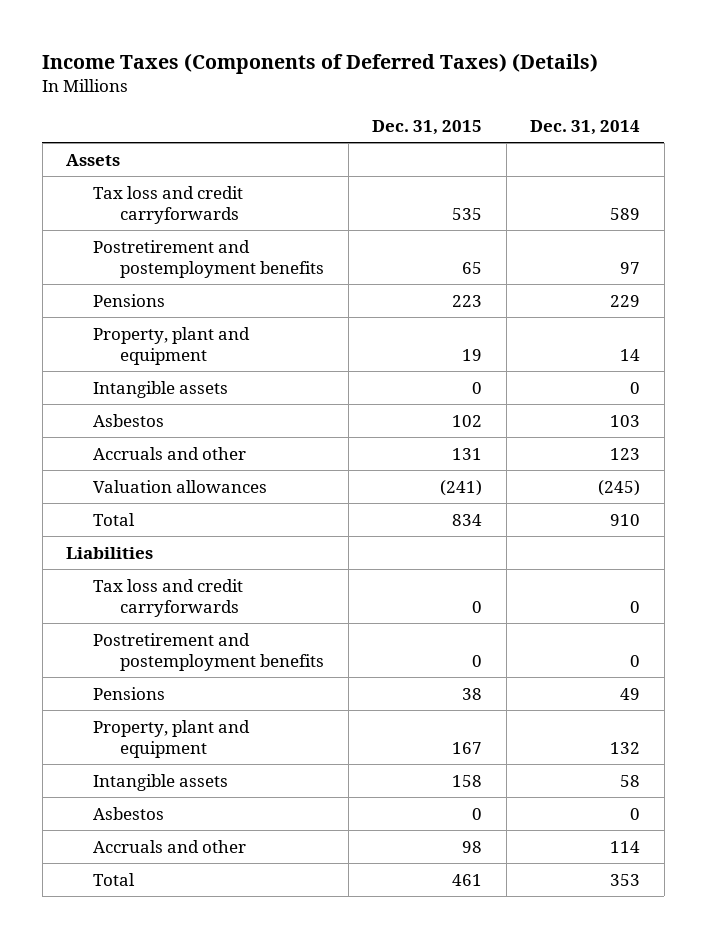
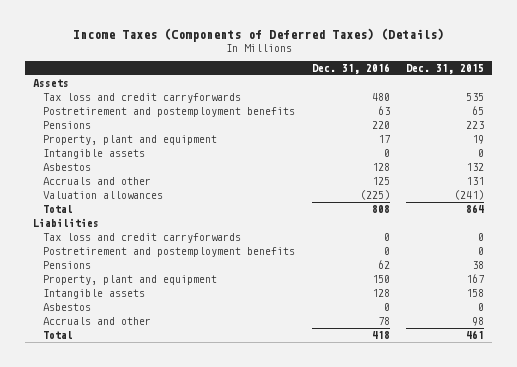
[530,119,641,135] Dec. 31, 2014 -> none
none -> [311,63,390,75] Dec. 31, 2016
[452,414,483,427] 102 -> [465,163,484,172] 132
[452,513,483,526] 834 -> [465,204,484,214] 864

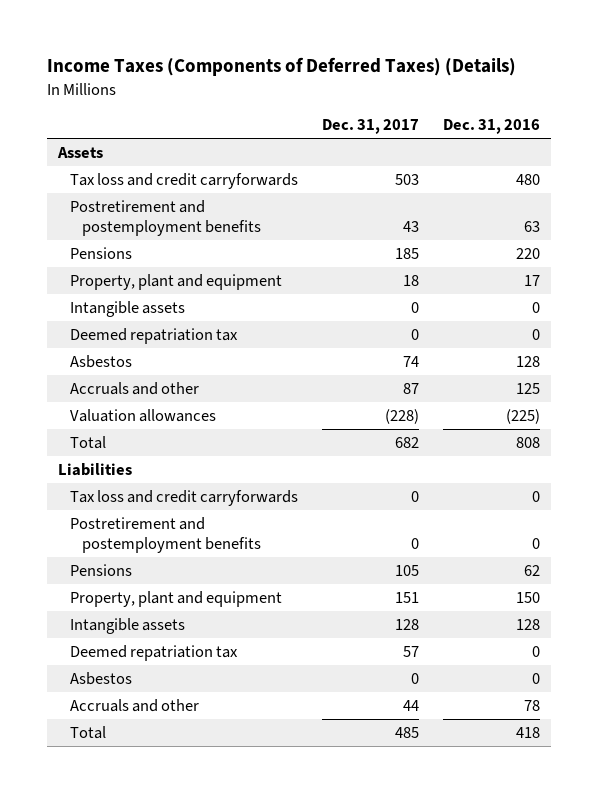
[405,64,484,75] Dec. 31, 2015 -> none
none -> [322,119,420,135] Dec. 31, 2017
none -> [70,328,239,345] Deemed repatriation tax
none -> [70,645,239,662] Deemed repatriation tax

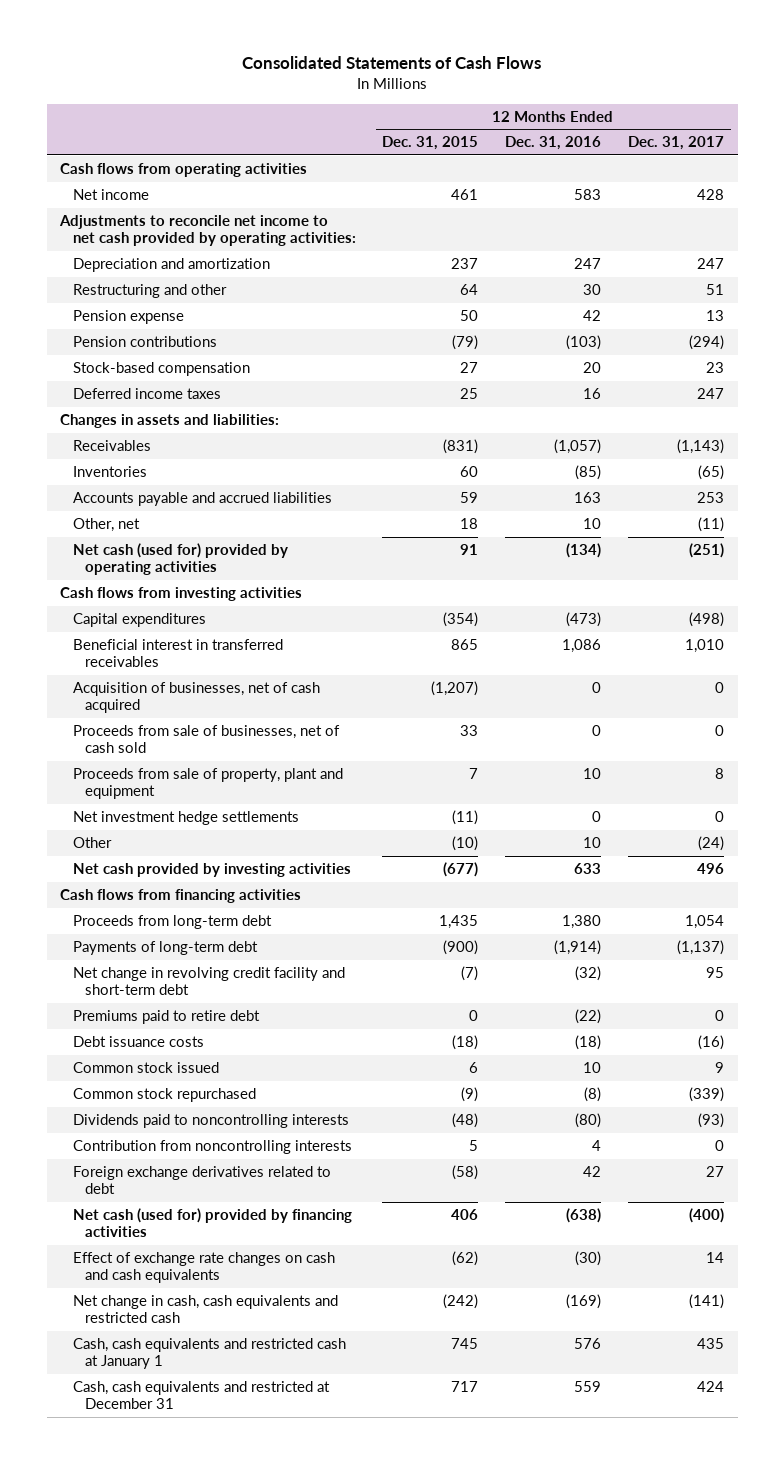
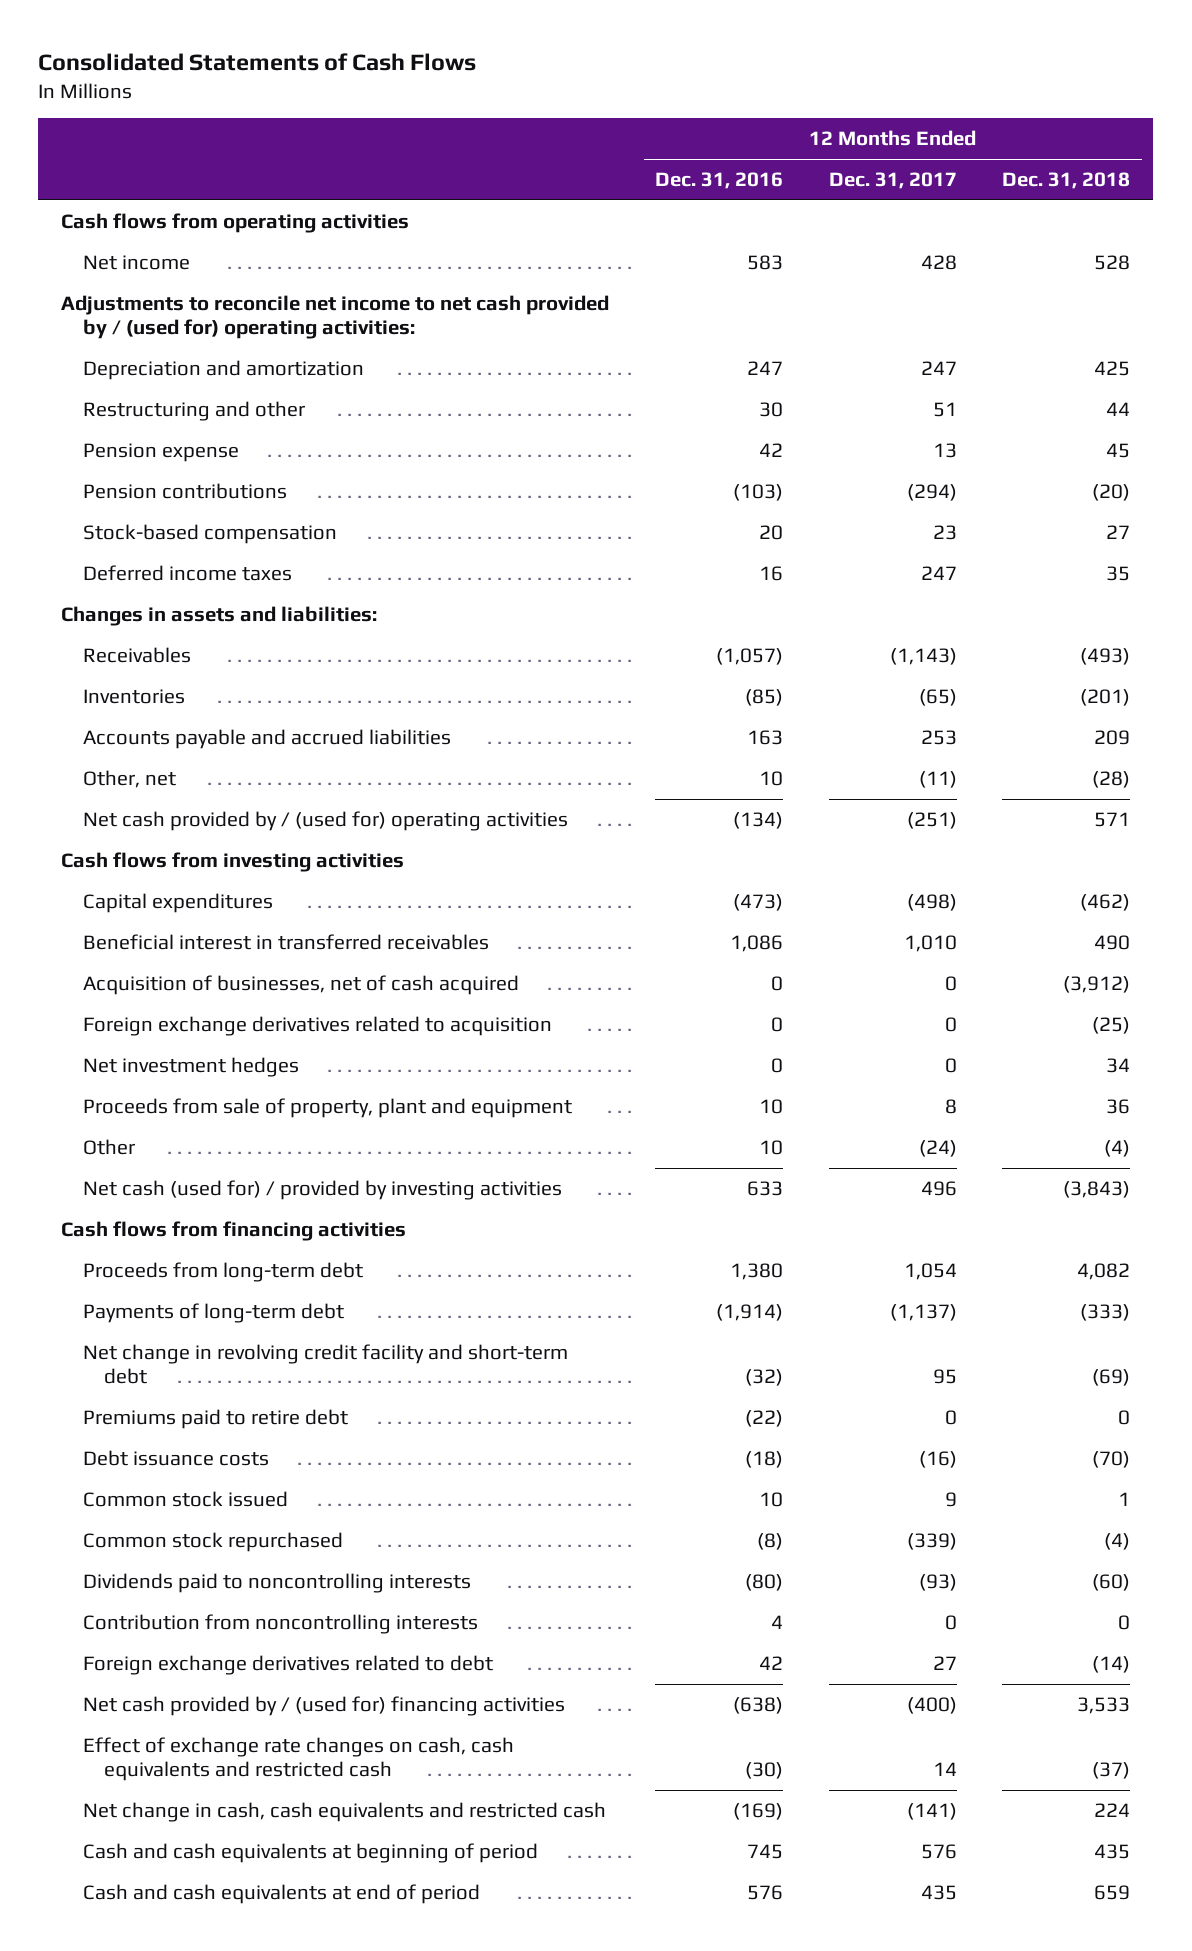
[382,136,479,151] Dec. 31, 2015 -> none
none -> [1002,172,1131,190] Dec. 31, 2018
[59,215,356,247] Adjustments to reconcile net income to net cash provided by operating activities: -> [61,295,610,340] Adjustments to reconcile net income to net cash provided by / (used for) operating activities:
[72,543,288,576] Net cash (used for) provided by operating activities -> [82,811,568,832] Net cash provided by / (used for) operating activities
[72,725,340,754] Proceeds from sale of businesses, net of cash sold -> none
none -> [82,1016,552,1037] Foreign exchange derivatives related to acquisition
none -> [82,1057,299,1078] Net investment hedges
[72,811,299,826] Net investment hedge settlements -> none
[72,863,351,878] Net cash provided by investing activities -> [82,1180,562,1201] Net cash (used for) / provided by investing activities
[72,1208,352,1238] Net cash (used for) provided by financing activities -> [82,1696,565,1717] Net cash provided by / (used for) financing activities
[72,1252,335,1284] Effect of exchange rate changes on cash and cash equivalents -> [82,1737,514,1782] Effect of exchange rate changes on cash, cash equivalents and restricted cash
[72,1381,330,1410] Cash, cash equivalents and restricted at December 31 -> none
[72,1338,346,1370] Cash, cash equivalents and restricted cash at January 1 -> [82,1843,538,1864] Cash and cash equivalents at beginning of period
[574,1338,602,1350] 576 -> [746,1844,783,1860] 745
[697,1338,725,1350] 435 -> [920,1844,957,1860] 576
none -> [82,1884,480,1905] Cash and cash equivalents at end of period

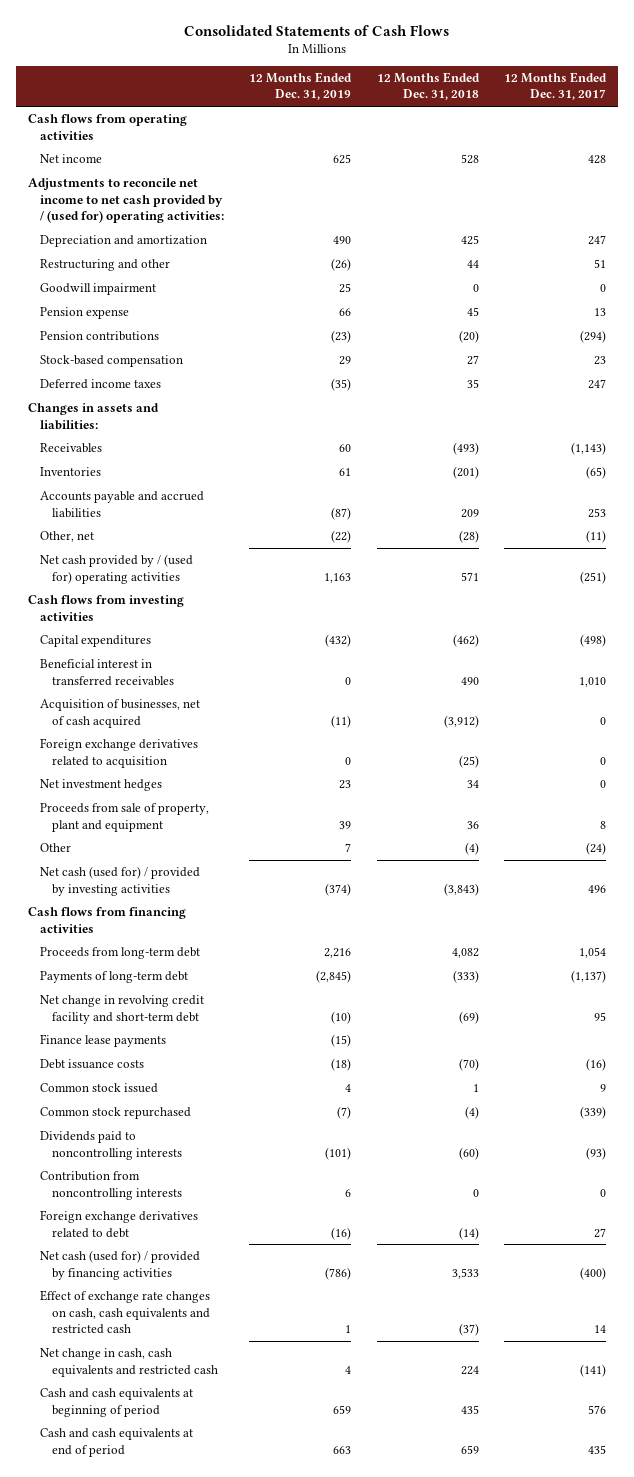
[654,172,783,190] Dec. 31, 2016 -> none
none -> [249,71,353,101] 12 Months Ended Dec. 31, 2019
none -> [40,283,157,296] Goodwill impairment
[82,1409,348,1430] Premiums paid to retire debt -> none
none -> [40,1034,167,1048] Finance lease payments
[82,1696,565,1717] Net cash provided by / (used for) financing activities -> [40,1250,201,1280] Net cash (used for) / provided by financing activities

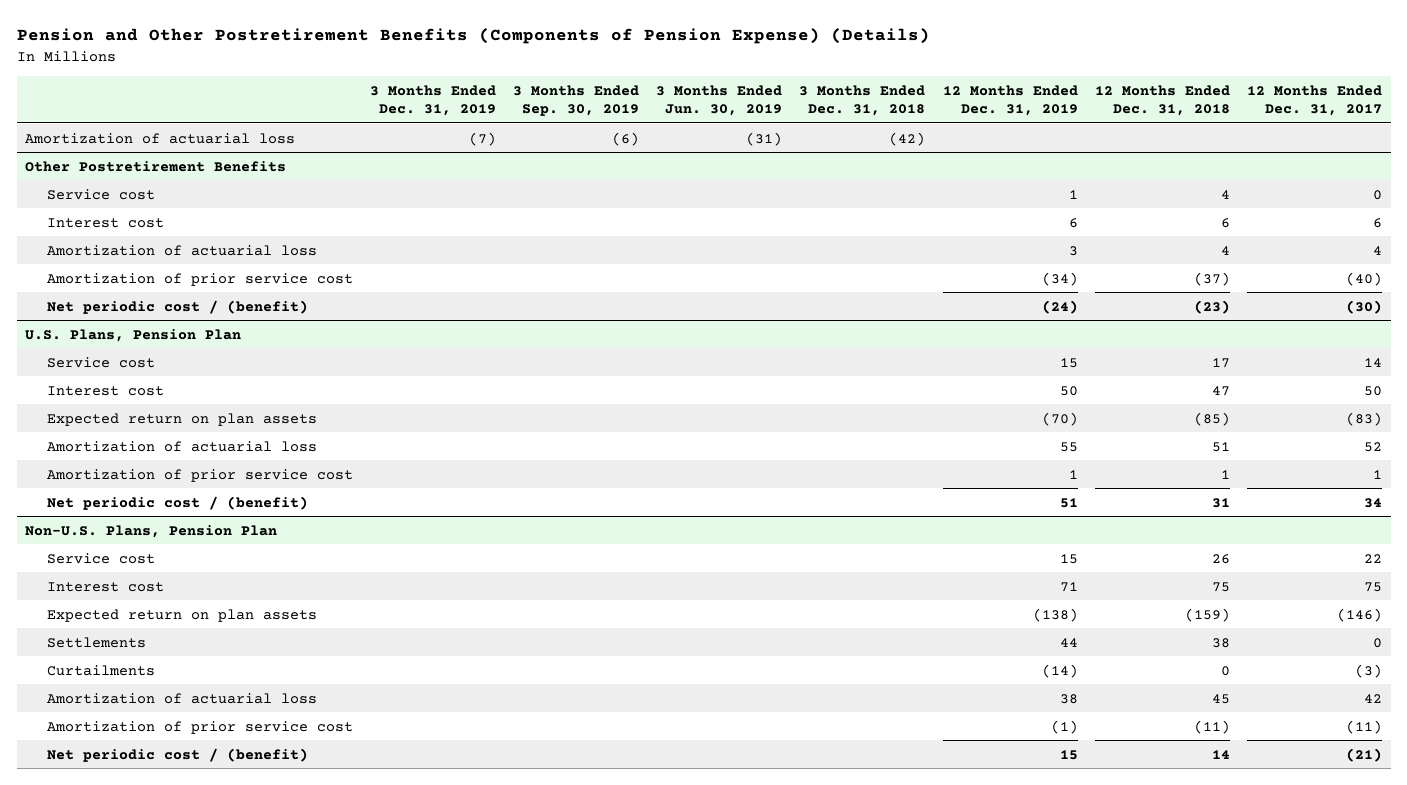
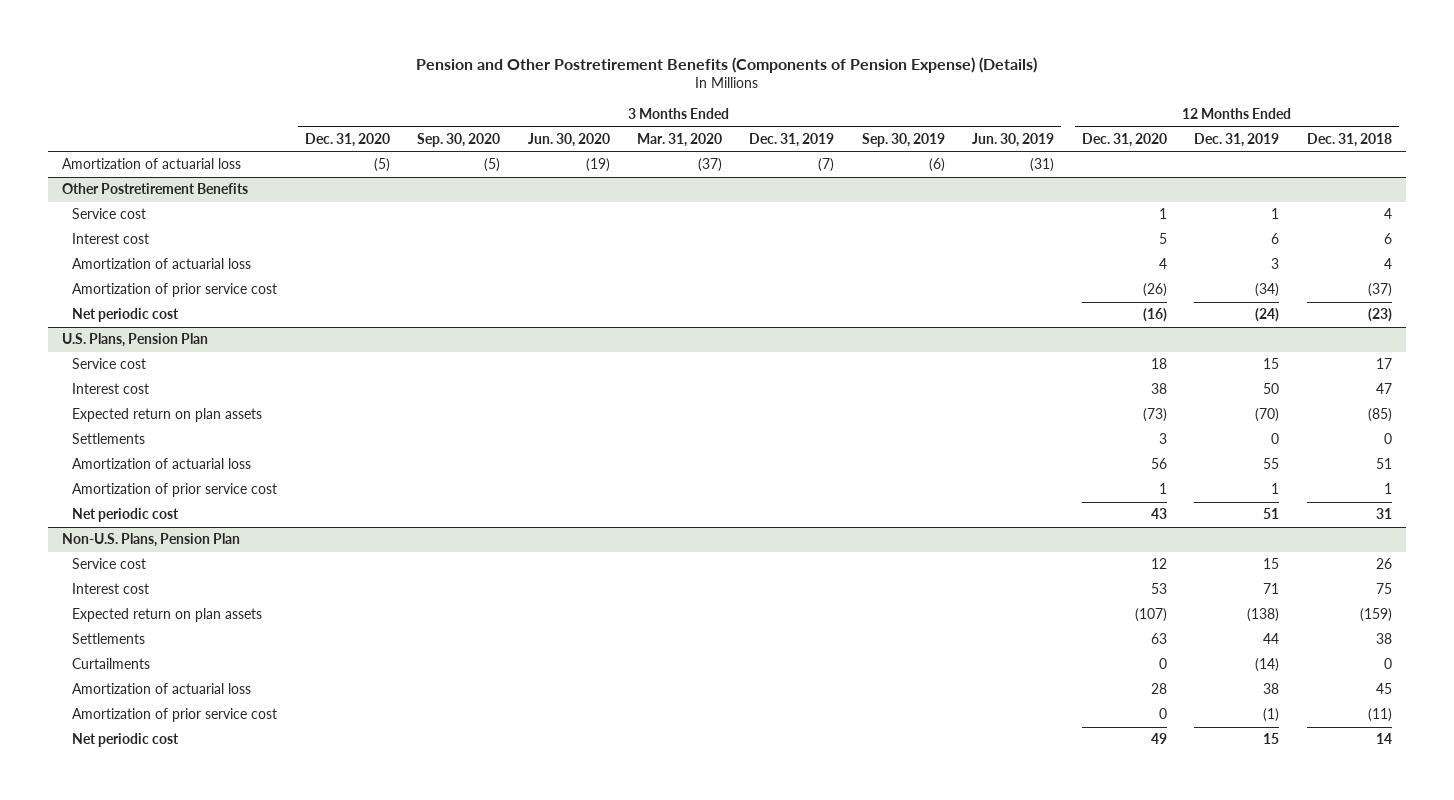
[799,84,926,116] 3 Months Ended Dec. 31, 2018 -> none
[1247,84,1383,116] 12 Months Ended Dec. 31, 2017 -> none
none -> [304,133,390,148] Dec. 31, 2020
none -> [417,133,501,148] Sep. 30, 2020
none -> [527,133,610,148] Jun. 30, 2020
none -> [636,133,722,148] Mar. 31, 2020
none -> [1081,133,1167,148] Dec. 31, 2020
[46,299,308,314] Net periodic cost / (benefit) -> [72,308,180,323] Net periodic cost
none -> [72,433,146,445] Settlements
[46,495,308,510] Net periodic cost / (benefit) -> [72,508,180,523] Net periodic cost
[46,747,308,762] Net periodic cost / (benefit) -> [72,733,180,748] Net periodic cost

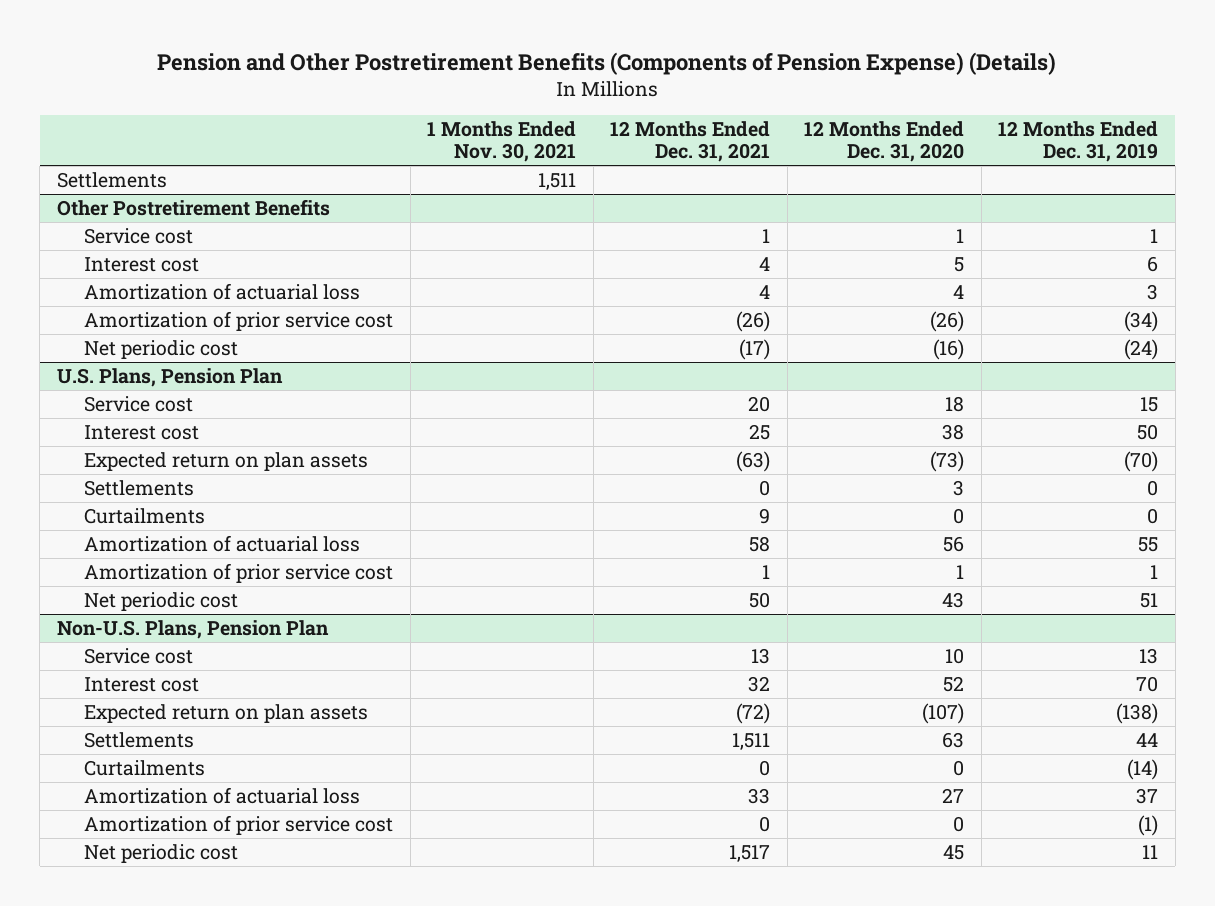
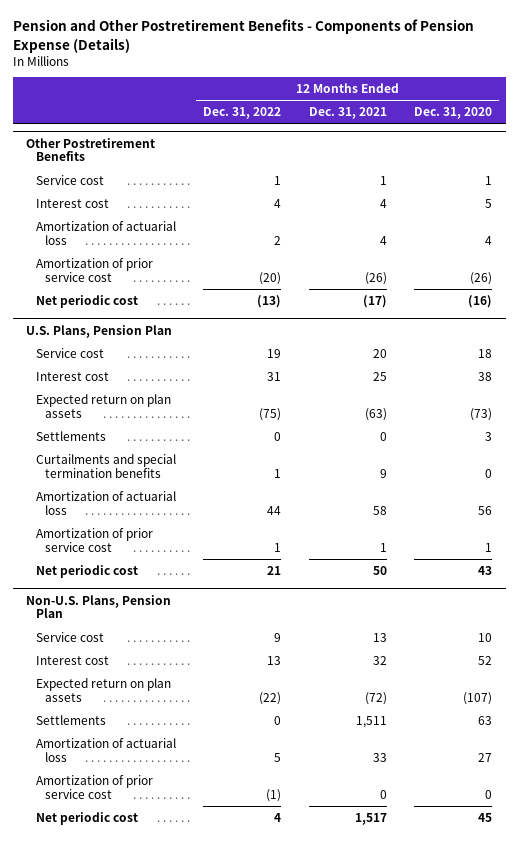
[157,51,1057,75] Pension and Other Postretirement Benefits (Components of Pension Expense) (Details) -> [12,19,474,53] Pension and Other Postretirement Benefits - Components of Pension Expense (Details)
[427,120,577,163] 1 Months Ended Nov. 30, 2021 -> none
[998,120,1159,163] 12 Months Ended Dec. 31, 2019 -> none
none -> [203,107,282,120] Dec. 31, 2022
[56,171,167,188] Settlements -> none
[84,507,206,524] Curtailments -> [35,453,176,478] Curtailments and special termination benefits
[84,759,206,776] Curtailments -> none

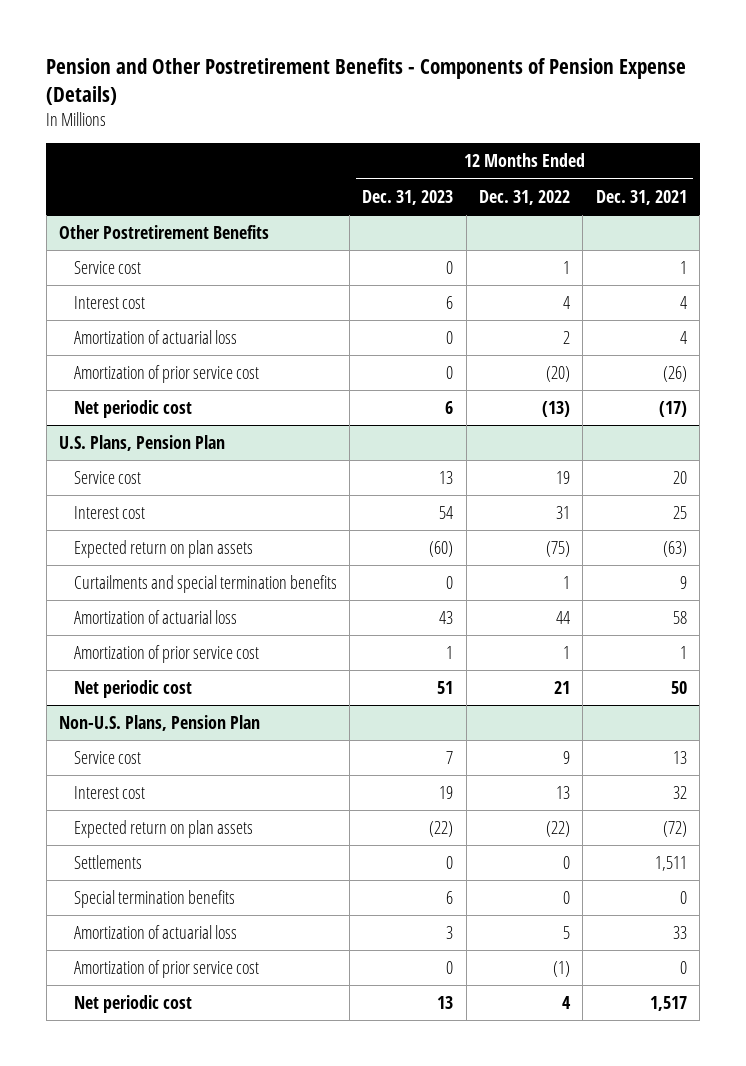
[414,107,493,120] Dec. 31, 2020 -> none
none -> [362,189,454,205] Dec. 31, 2023
[35,430,106,441] Settlements -> none
none -> [73,889,235,908] Special termination benefits

